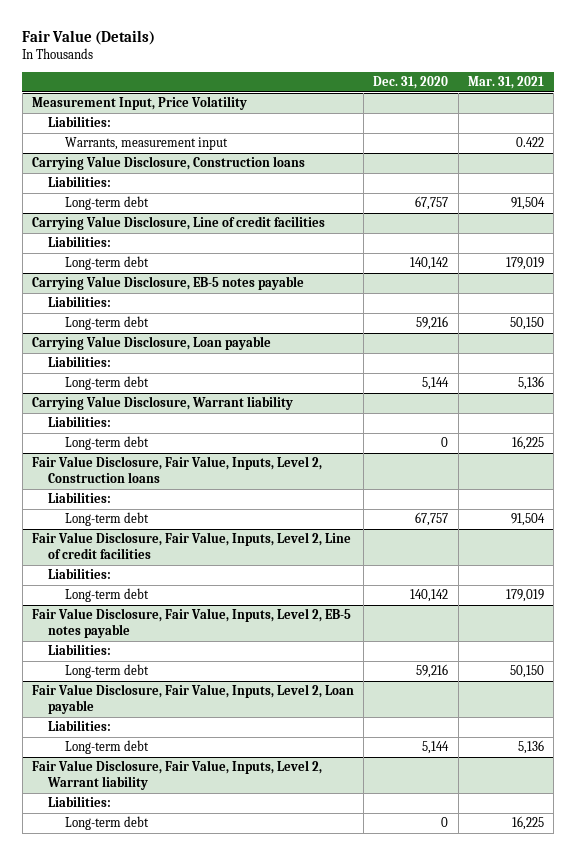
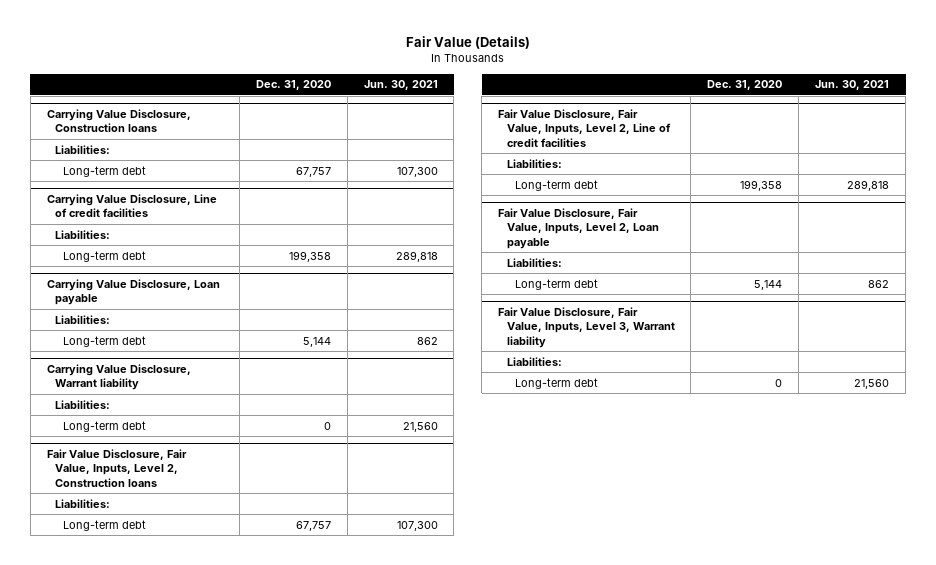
[467,76,544,90] Mar. 31, 2021 -> none
none -> [363,80,438,91] Jun. 30, 2021
[31,96,247,111] Measurement Input, Price Volatility -> none
[48,116,112,128] Liabilities: -> none
[64,137,228,151] Warrants, measurement input -> none
[31,276,304,291] Carrying Value Disclosure, EB-5 notes payable -> none
[48,296,112,308] Liabilities: -> none
[64,316,149,331] Long-term debt -> none
[410,257,449,271] 140,142 -> [288,250,331,262] 199,358
[31,608,351,639] Fair Value Disclosure, Fair Value, Inputs, Level 2, EB-5 notes payable -> none
[48,644,112,656] Liabilities: -> none
[64,664,149,679] Long-term debt -> none
[410,589,449,603] 140,142 -> [740,179,783,191] 199,358
[31,760,322,791] Fair Value Disclosure, Fair Value, Inputs, Level 2, Warrant liability -> [498,306,675,348] Fair Value Disclosure, Fair Value, Inputs, Level 3, Warrant liability

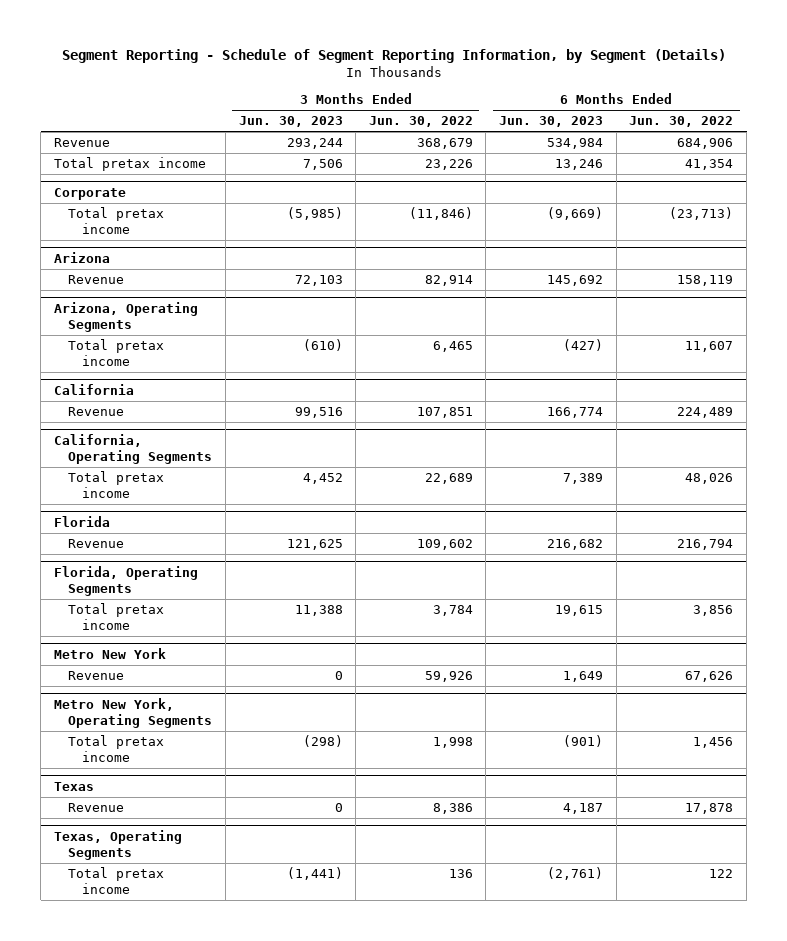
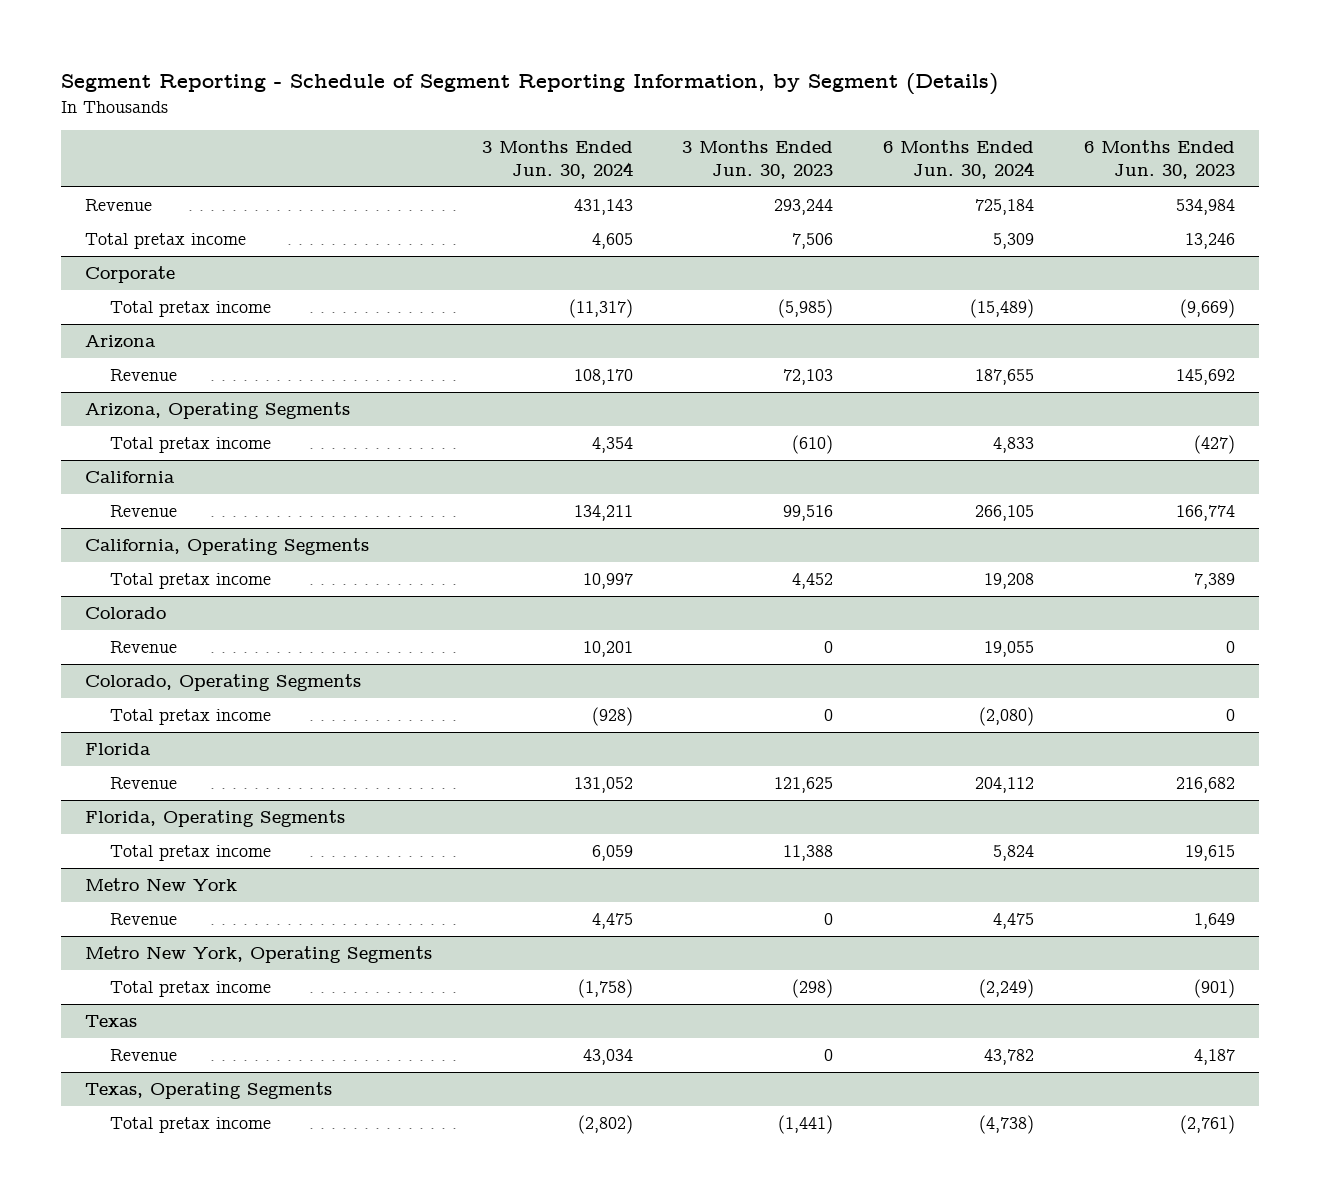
[368,116,473,128] Jun. 30, 2022 -> none
[629,116,734,128] Jun. 30, 2022 -> none
none -> [481,140,633,179] 3 Months Ended Jun. 30, 2024
none -> [882,140,1034,179] 6 Months Ended Jun. 30, 2024
none -> [85,606,167,619] Colorado
none -> [109,640,177,653] Revenue
none -> [85,673,362,691] Colorado, Operating Segments
none -> [109,708,271,725] Total pretax income

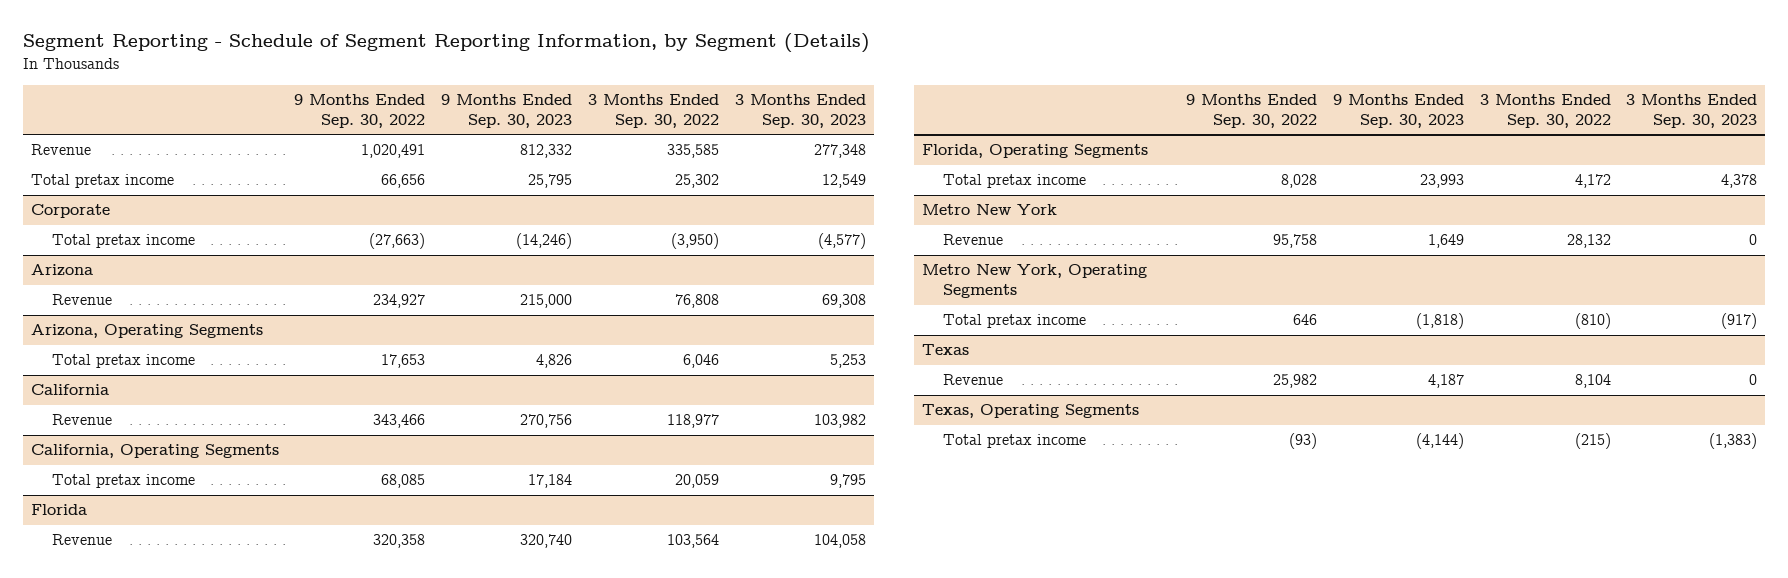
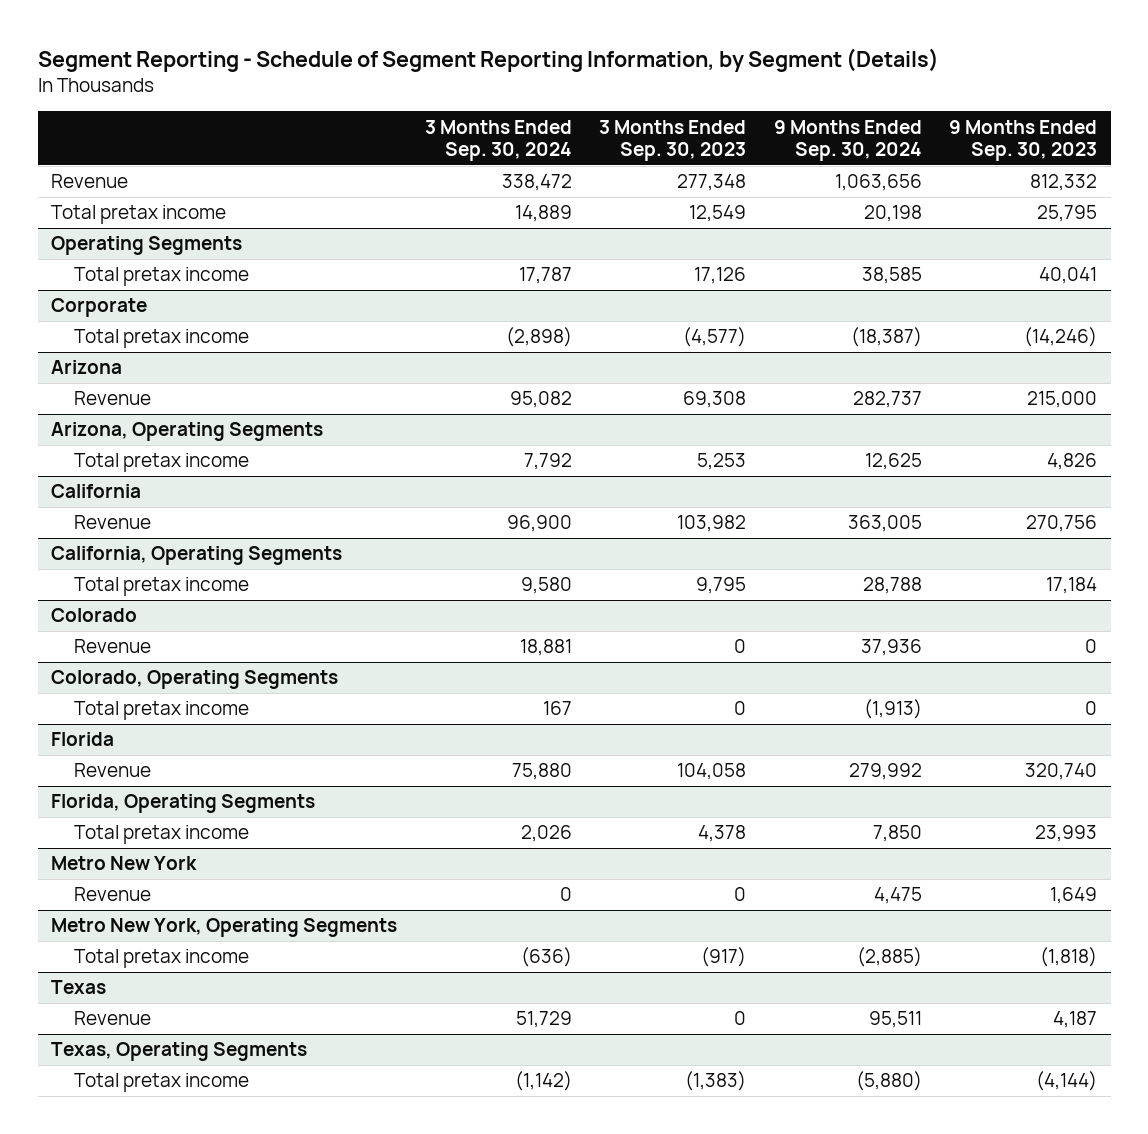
[294,94,426,128] 9 Months Ended Sep. 30, 2022 -> none
[588,94,720,128] 3 Months Ended Sep. 30, 2022 -> none
none -> [424,119,572,162] 3 Months Ended Sep. 30, 2024
none -> [773,119,922,162] 9 Months Ended Sep. 30, 2024
none -> [51,236,243,256] Operating Segments
none -> [73,267,249,287] Total pretax income
none -> [51,608,138,623] Colorado
none -> [73,639,151,654] Revenue
none -> [51,670,339,690] Colorado, Operating Segments
none -> [73,701,249,721] Total pretax income

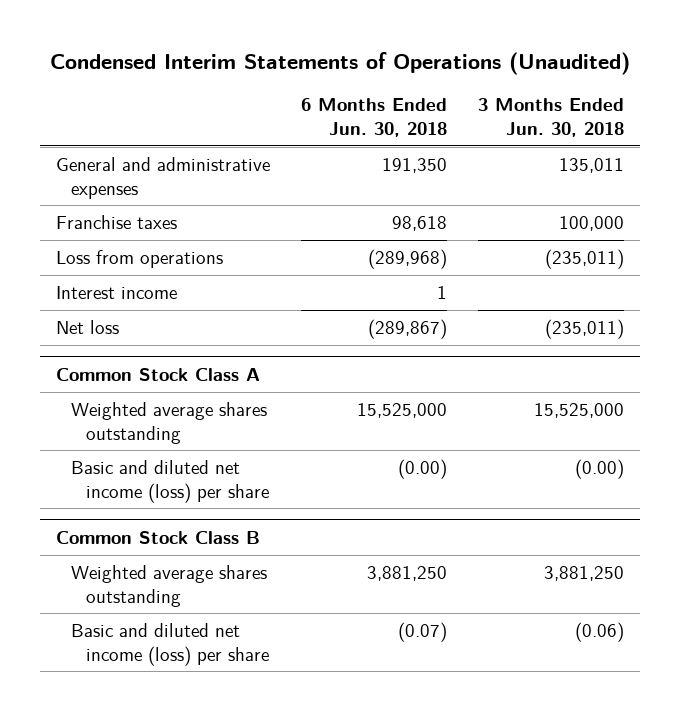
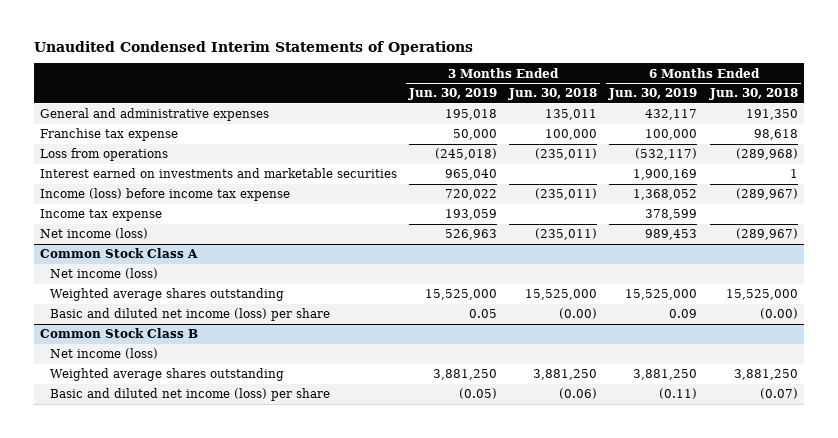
[50,51,631,75] Condensed Interim Statements of Operations (Unaudited) -> [33,40,473,55] Unaudited Condensed Interim Statements of Operations
none -> [408,88,498,101] Jun. 30, 2019
none -> [608,88,698,101] Jun. 30, 2019
[55,214,177,229] Franchise taxes -> [39,128,178,142] Franchise tax expense
[55,285,177,299] Interest income -> none
none -> [39,168,397,179] Interest earned on investments and marketable securities
none -> [39,188,290,202] Income (loss) before income tax expense
none -> [39,209,162,222] Income tax expense
[55,319,119,334] Net loss -> [39,228,148,240] Net income (loss)
[368,318,448,339] (289,867) -> [735,228,798,241] (289,967)
none -> [49,268,158,280] Net income (loss)
none -> [49,348,158,360] Net income (loss)

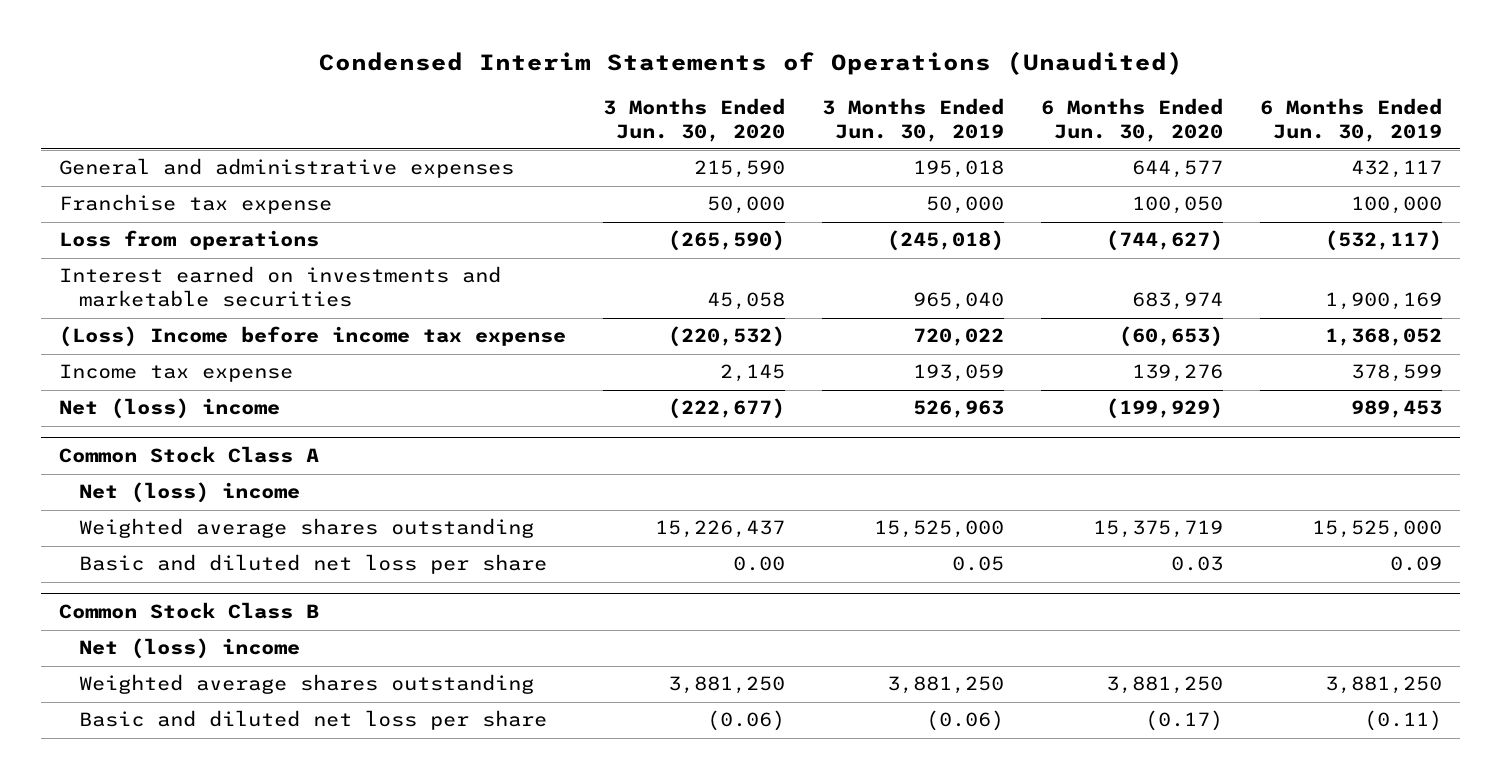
[33,40,473,55] Unaudited Condensed Interim Statements of Operations -> [318,51,1183,76] Condensed Interim Statements of Operations (Unaudited)
[508,88,598,101] Jun. 30, 2018 -> none
[708,88,798,101] Jun. 30, 2018 -> none
none -> [603,97,786,142] 3 Months Ended Jun. 30, 2020
none -> [1040,97,1223,142] 6 Months Ended Jun. 30, 2020
[39,188,290,202] Income (loss) before income tax expense -> [59,326,567,348] (Loss) Income before income tax expense
[39,228,148,240] Net income (loss) -> [59,398,281,420] Net (loss) income
[49,268,158,280] Net income (loss) -> [79,482,301,504] Net (loss) income
[49,308,330,322] Basic and diluted net income (loss) per share -> [79,554,548,575] Basic and diluted net loss per share
[49,348,158,360] Net income (loss) -> [79,638,301,660] Net (loss) income
[49,388,330,402] Basic and diluted net income (loss) per share -> [79,710,548,731] Basic and diluted net loss per share
[459,388,498,400] (0.05) -> [926,710,1005,732] (0.06)

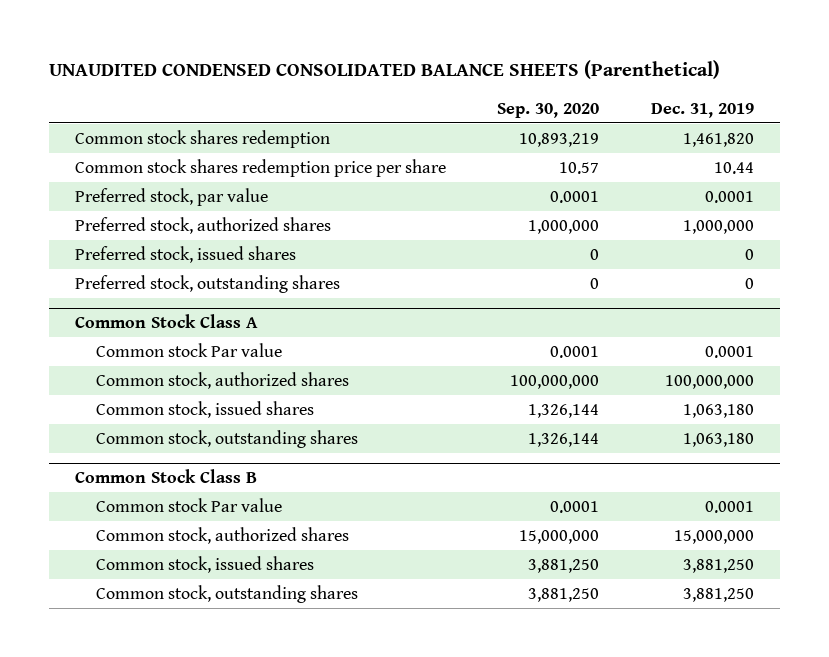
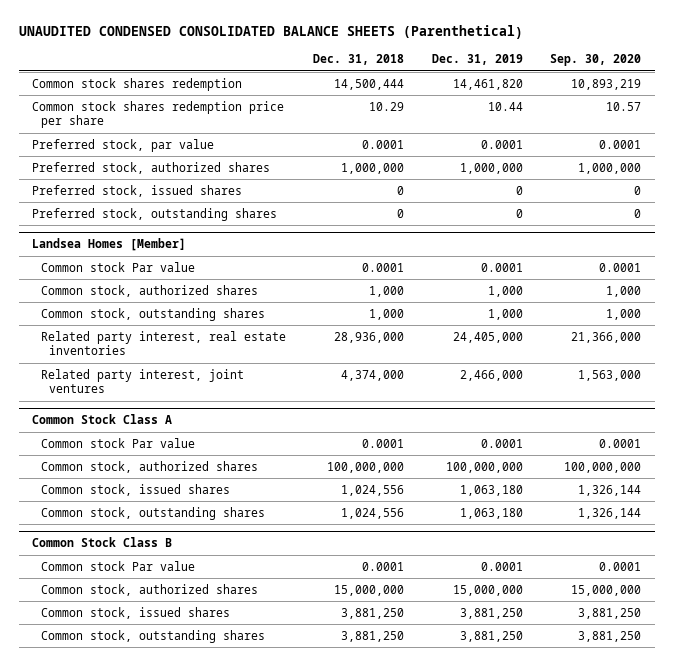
none -> [313,54,405,66] Dec. 31, 2018
[682,132,754,147] 1,461,820 -> [452,78,523,90] 14,461,820
none -> [32,238,187,252] Landsea Homes [Member]
none -> [40,261,195,272] Common stock Par value
none -> [40,284,258,297] Common stock, authorized shares
none -> [40,307,265,321] Common stock, outstanding shares
none -> [40,330,286,356] Related party interest, real estate inventories
none -> [40,368,244,394] Related party interest, joint ventures

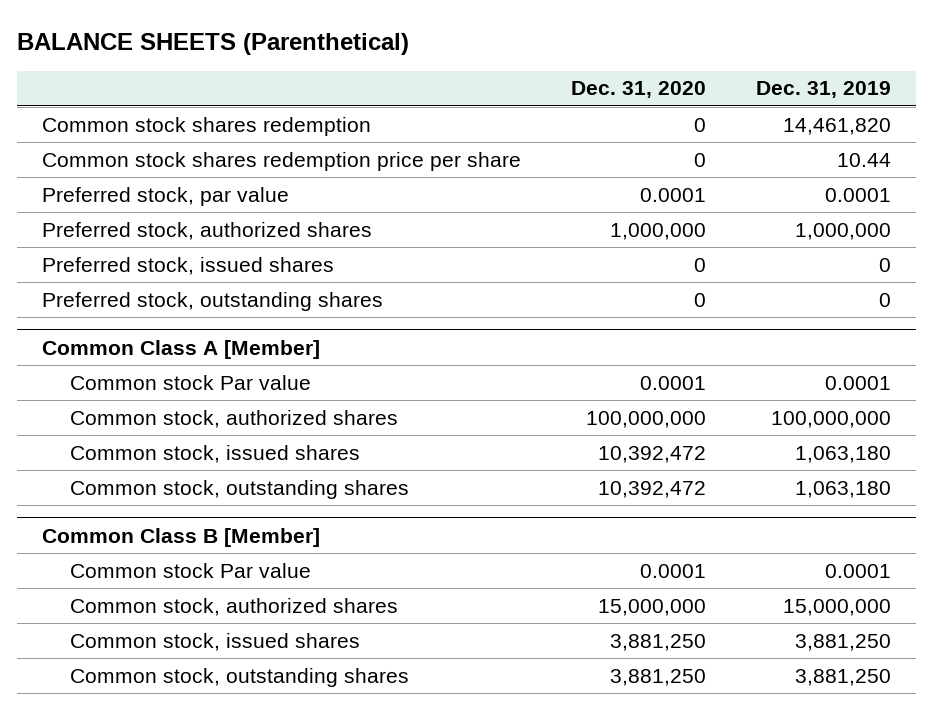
[18,25,523,40] UNAUDITED CONDENSED CONSOLIDATED BALANCE SHEETS (Parenthetical) -> [17,32,410,55] BALANCE SHEETS (Parenthetical)
[313,54,405,66] Dec. 31, 2018 -> none
[550,54,642,67] Sep. 30, 2020 -> none
none -> [571,81,707,99] Dec. 31, 2020
[32,238,187,252] Landsea Homes [Member] -> none
[40,261,195,272] Common stock Par value -> none
[40,284,258,297] Common stock, authorized shares -> none
[40,307,265,321] Common stock, outstanding shares -> none
[40,330,286,356] Related party interest, real estate inventories -> none
[40,368,244,394] Related party interest, joint ventures -> none
[32,414,173,425] Common Stock Class A -> [42,339,321,359] Common Class A [Member]
[32,537,173,548] Common Stock Class B -> [42,527,321,547] Common Class B [Member]

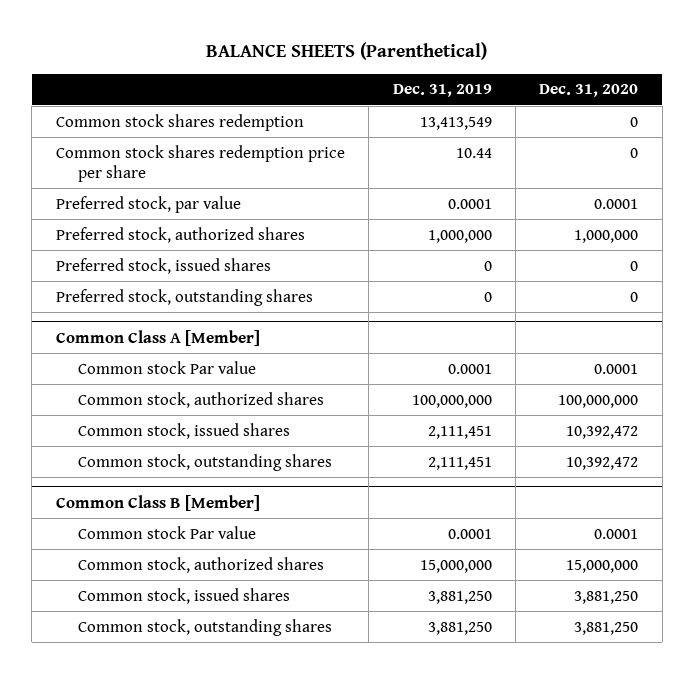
[783,117,892,135] 14,461,820 -> [419,116,492,130] 13,413,549
[795,445,892,463] 1,063,180 -> [427,425,492,439] 2,111,451
[795,480,892,498] 1,063,180 -> [427,456,492,470] 2,111,451

